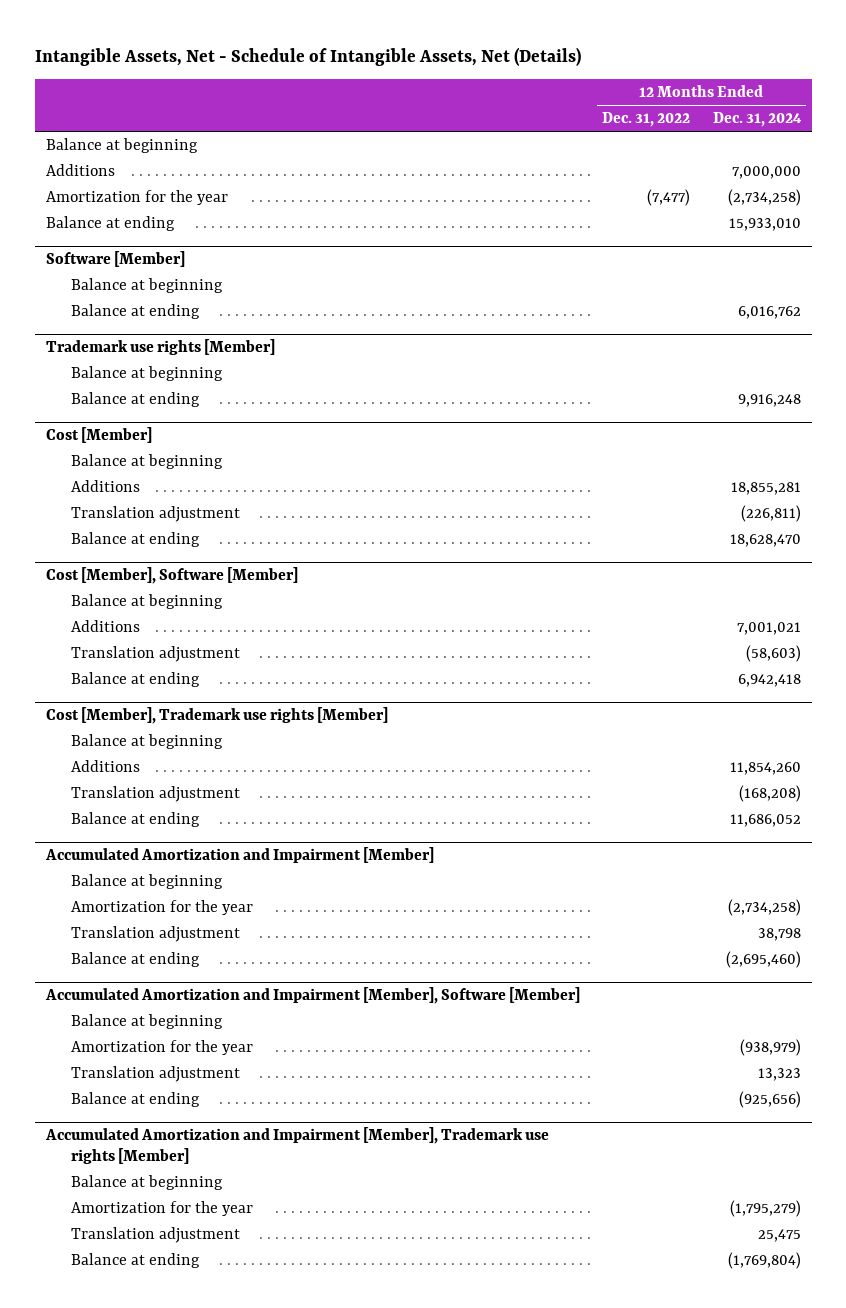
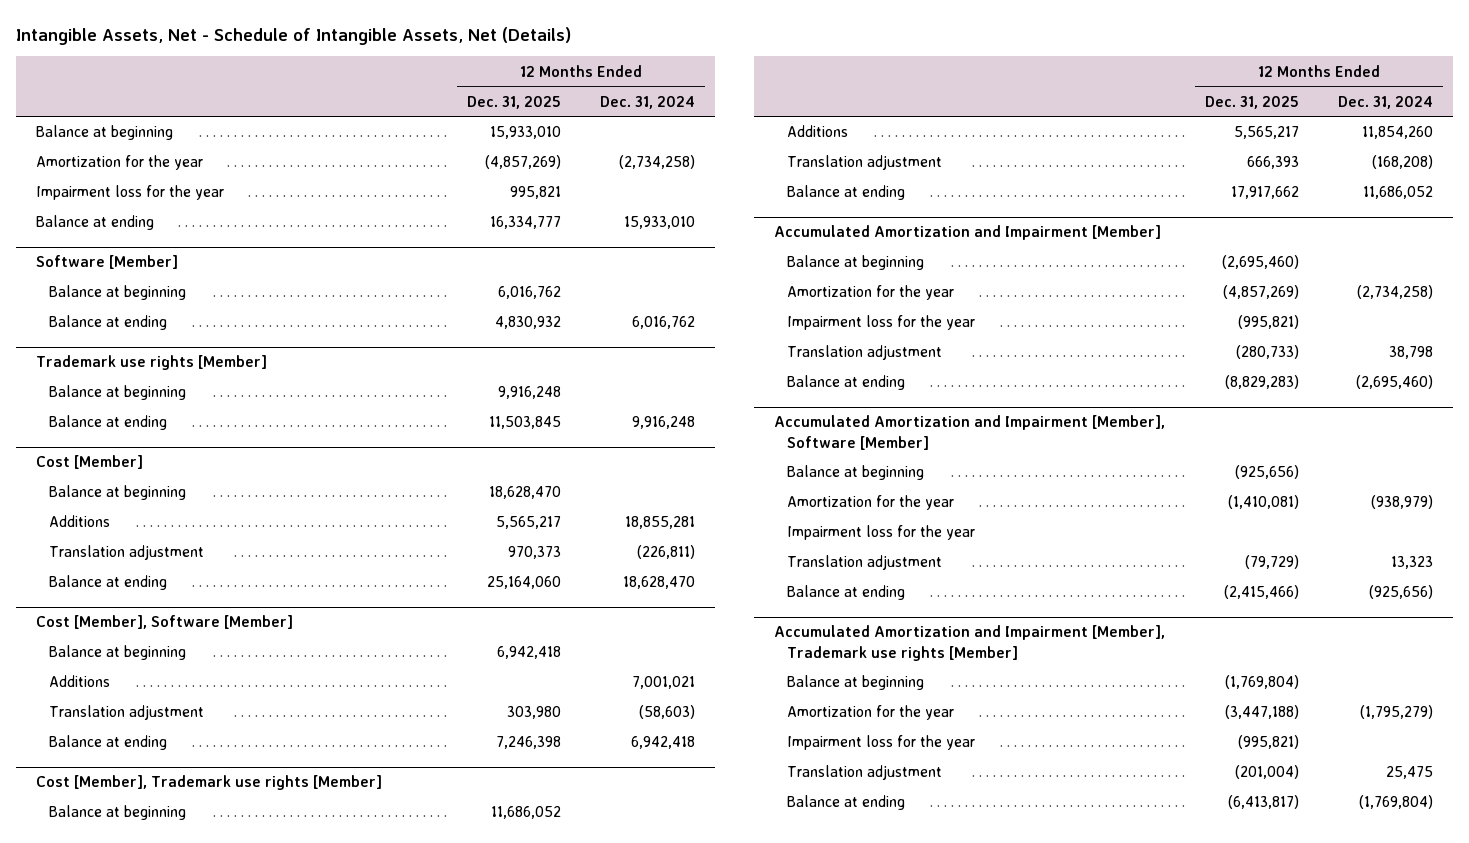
[602,112,691,128] Dec. 31, 2022 -> none
none -> [466,95,561,109] Dec. 31, 2025
[45,164,115,177] Additions -> none
none -> [36,185,225,201] Impairment loss for the year
none -> [787,315,976,331] Impairment loss for the year
none -> [787,525,976,541] Impairment loss for the year
none -> [787,735,976,751] Impairment loss for the year

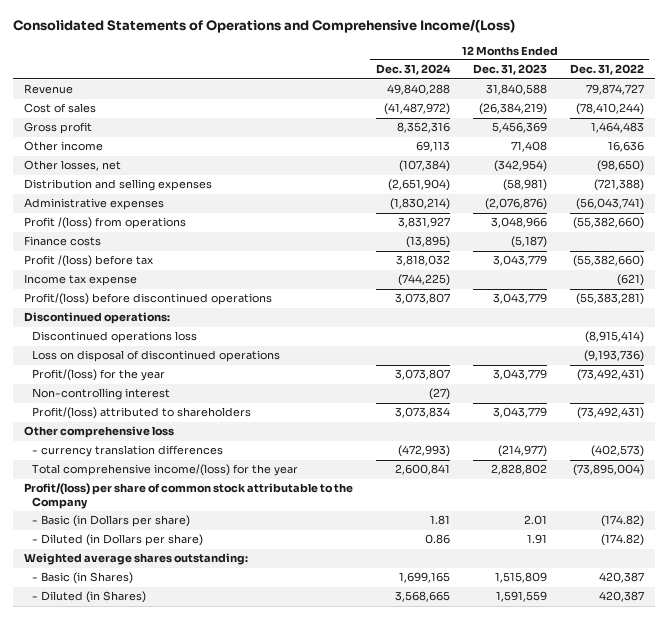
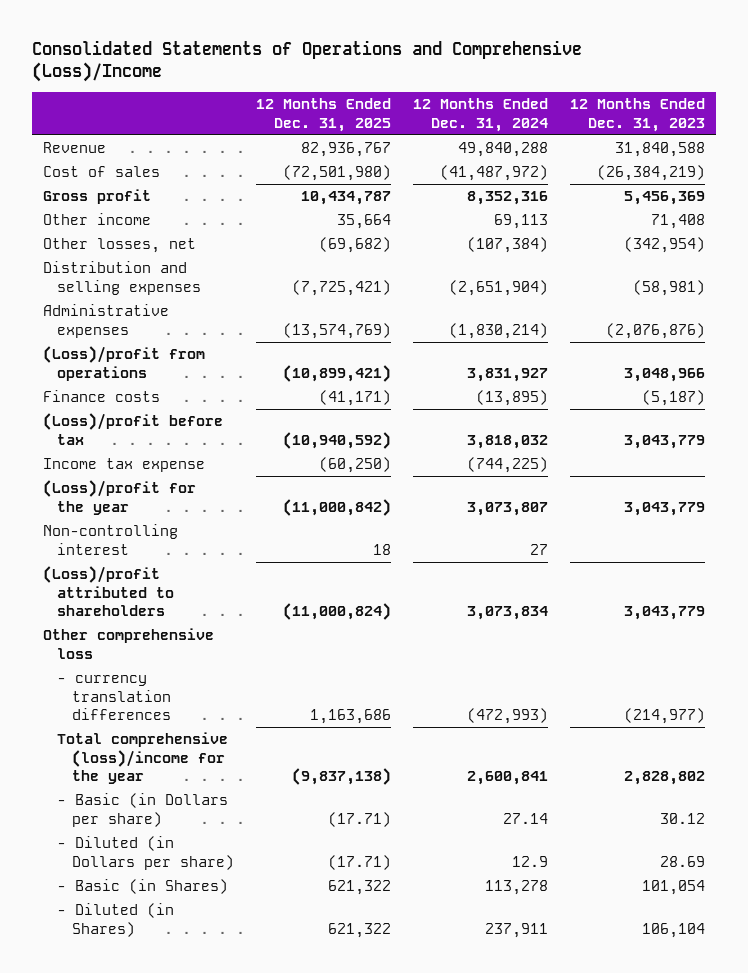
[12,19,515,34] Consolidated Statements of Operations and Comprehensive Income/(Loss) -> [32,39,583,83] Consolidated Statements of Operations and Comprehensive (Loss)/Income
[569,64,644,76] Dec. 31, 2022 -> none
none -> [255,98,391,132] 12 Months Ended Dec. 31, 2025
[24,217,187,230] Profit /(loss) from operations -> [43,346,206,381] (Loss)/profit from operations
[24,255,154,268] Profit /(loss) before tax -> [43,413,224,445] (Loss)/profit before tax
[24,293,273,306] Profit/(loss) before discontinued operations -> none
[24,312,171,325] Discontinued operations: -> none
[32,331,198,344] Discontinued operations loss -> none
[32,350,281,363] Loss on disposal of discontinued operations -> none
[32,369,166,382] Profit/(loss) for the year -> [43,480,197,515] (Loss)/profit for the year
[428,388,450,401] (27) -> [529,543,548,555] 27
[32,407,252,420] Profit/(loss) attributed to shareholders -> [43,566,175,617] (Loss)/profit attributed to shareholders
[24,483,354,510] Profit/(loss) per share of common stock attributable to the Company -> none
[24,553,249,566] Weighted average shares outstanding: -> none
[32,464,299,477] Total comprehensive income/(loss) for the year -> [57,732,229,785] Total comprehensive (loss)/income for the year
[429,515,450,526] 1.81 -> [502,812,548,824] 27.14
[523,515,547,526] 2.01 -> [659,812,705,824] 30.12
[424,534,450,545] 0.86 -> [511,855,548,867] 12.9
[526,534,547,545] 1.91 -> [659,855,705,867] 28.69
[398,572,450,584] 1,699,165 -> [484,880,548,896] 113,278
[494,572,547,584] 1,515,809 -> [641,880,705,896] 101,054
[394,591,450,603] 3,568,665 -> [484,922,548,938] 237,911
[495,591,547,603] 1,591,559 -> [641,922,705,938] 106,104

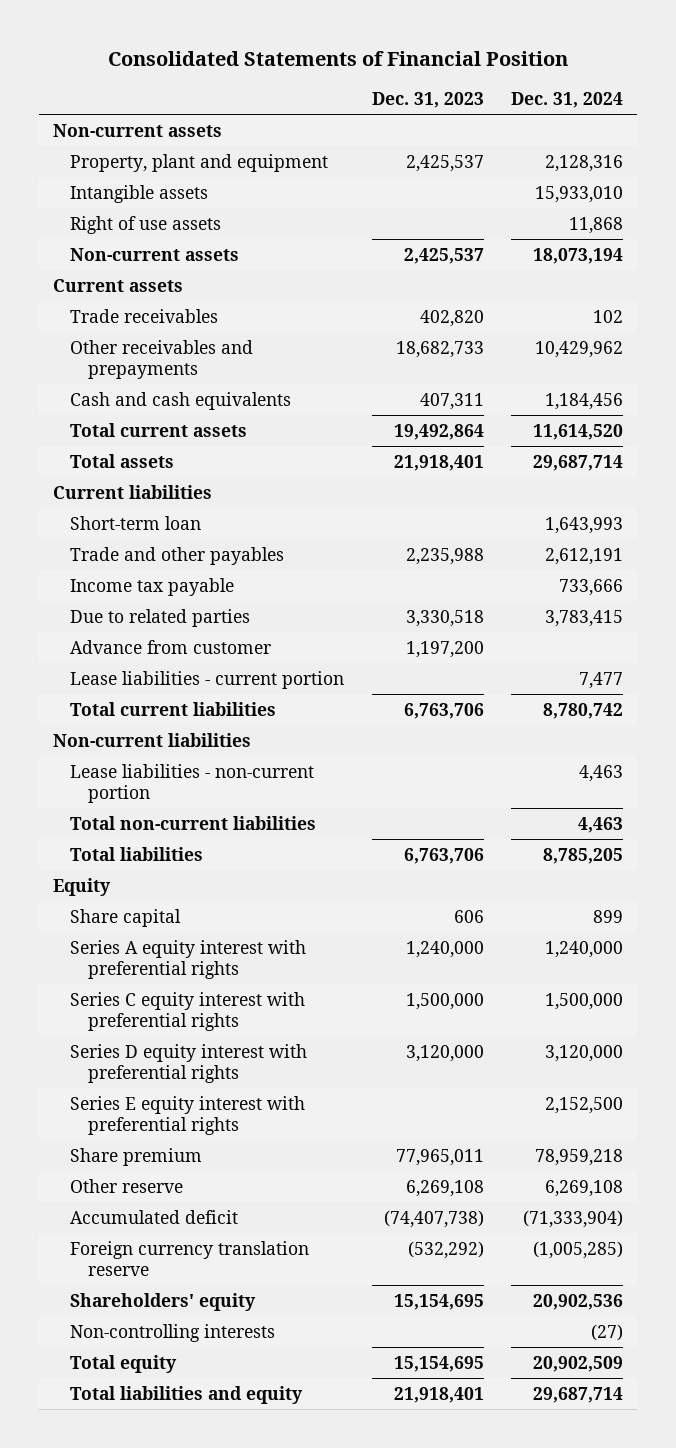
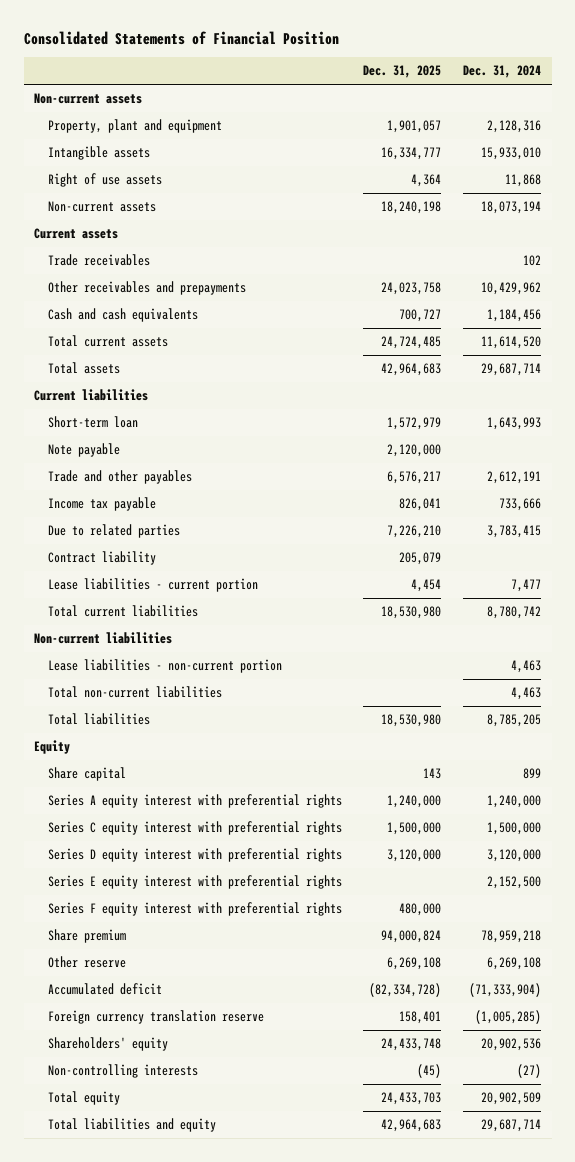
[371,91,484,108] Dec. 31, 2023 -> none
none -> [363,65,442,79] Dec. 31, 2025
none -> [47,443,120,458] Note payable
[70,639,272,654] Advance from customer -> [47,551,156,566] Contract liability
none -> [47,902,342,917] Series F equity interest with preferential rights

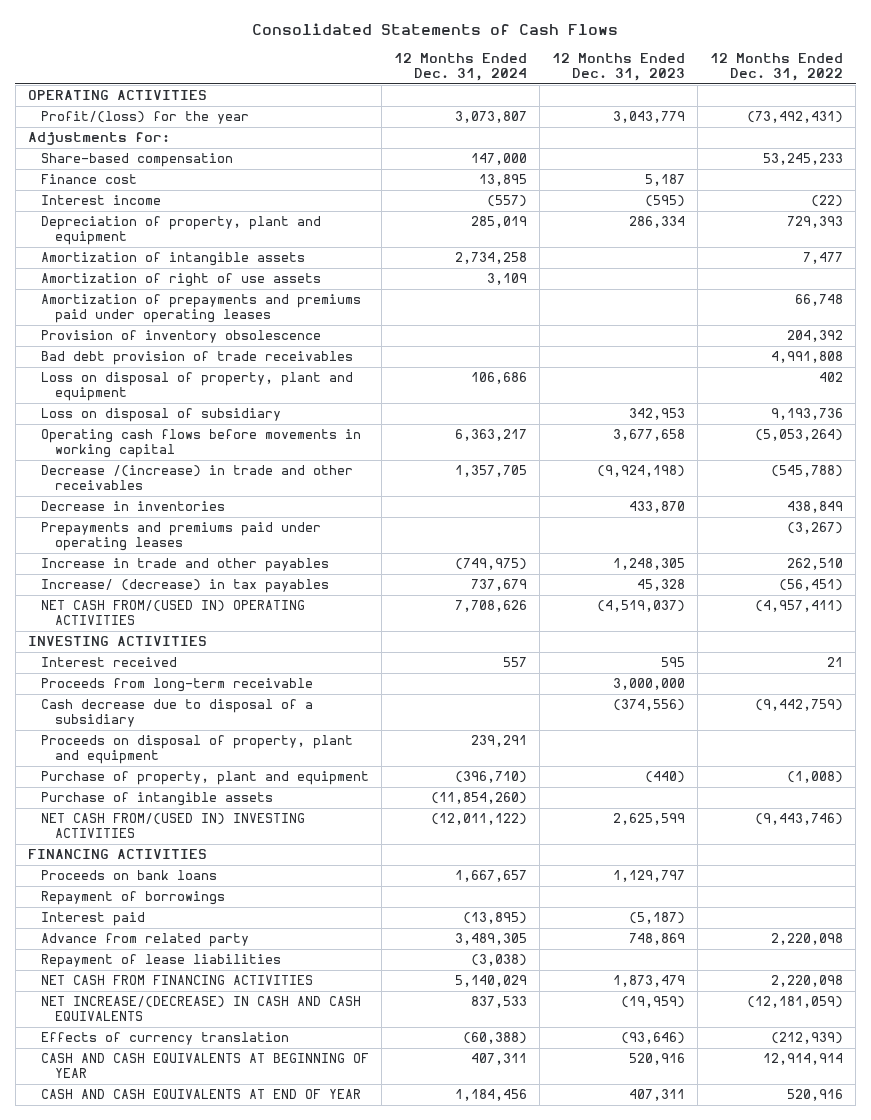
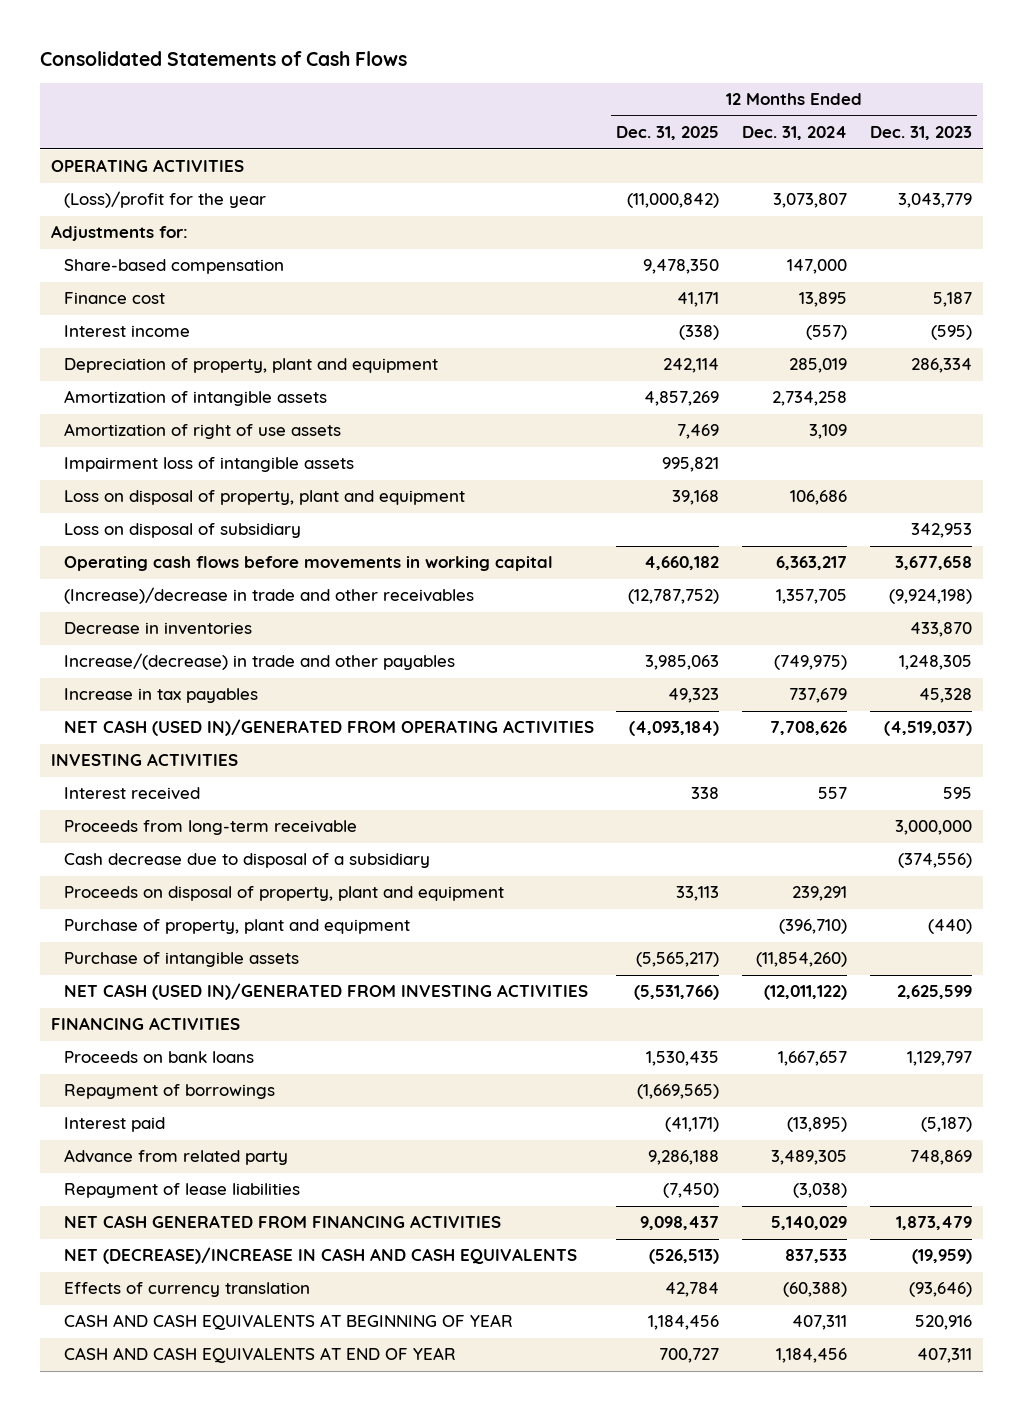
[710,53,844,82] 12 Months Ended Dec. 31, 2022 -> none
none -> [616,126,720,141] Dec. 31, 2025
[41,111,250,125] Profit/(loss) for the year -> [63,191,266,209] (Loss)/profit for the year
[41,294,362,324] Amortization of prepayments and premiums paid under operating leases -> none
[41,330,322,344] Provision of inventory obsolescence -> none
[41,351,354,366] Bad debt provision of trade receivables -> none
none -> [63,457,354,473] Impairment loss of intangible assets
[41,465,354,491] Decrease /(increase) in trade and other receivables -> [63,587,474,605] (Increase)/decrease in trade and other receivables
[41,522,322,552] Prepayments and premiums paid under operating leases -> none
[41,558,330,573] Increase in trade and other payables -> [63,653,455,671] Increase/(decrease) in trade and other payables
[41,579,330,594] Increase/ (decrease) in tax payables -> [63,688,258,704] Increase in tax payables
[41,600,306,626] NET CASH FROM/(USED IN) OPERATING ACTIVITIES -> [63,719,594,737] NET CASH (USED IN)/GENERATED FROM OPERATING ACTIVITIES
[41,813,306,839] NET CASH FROM/(USED IN) INVESTING ACTIVITIES -> [63,983,588,1001] NET CASH (USED IN)/GENERATED FROM INVESTING ACTIVITIES
[41,975,314,986] NET CASH FROM FINANCING ACTIVITIES -> [63,1215,501,1229] NET CASH GENERATED FROM FINANCING ACTIVITIES
[41,996,362,1022] NET INCREASE/(DECREASE) IN CASH AND CASH EQUIVALENTS -> [63,1247,577,1265] NET (DECREASE)/INCREASE IN CASH AND CASH EQUIVALENTS

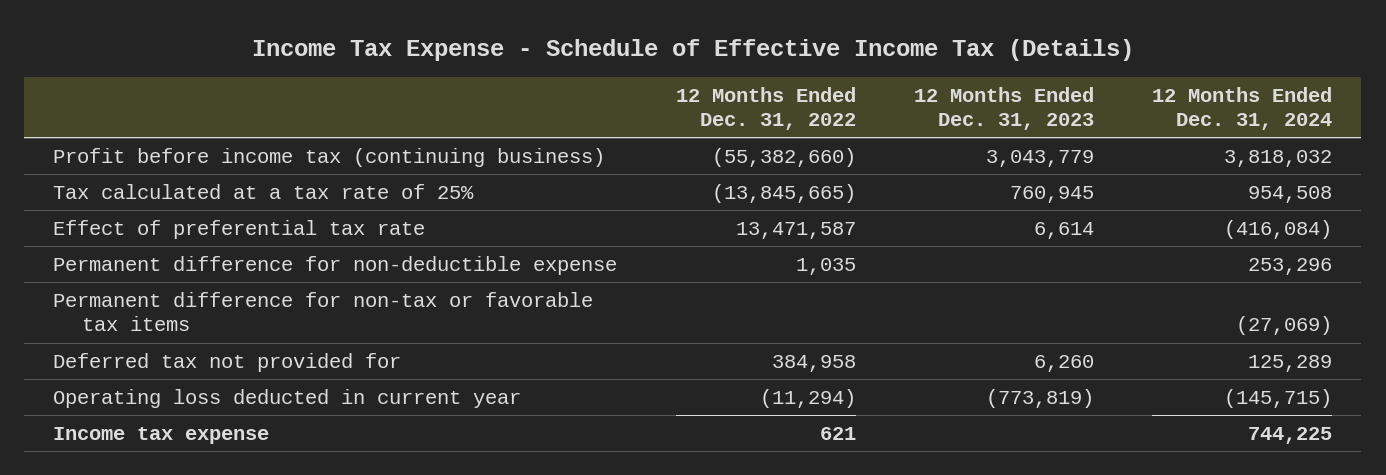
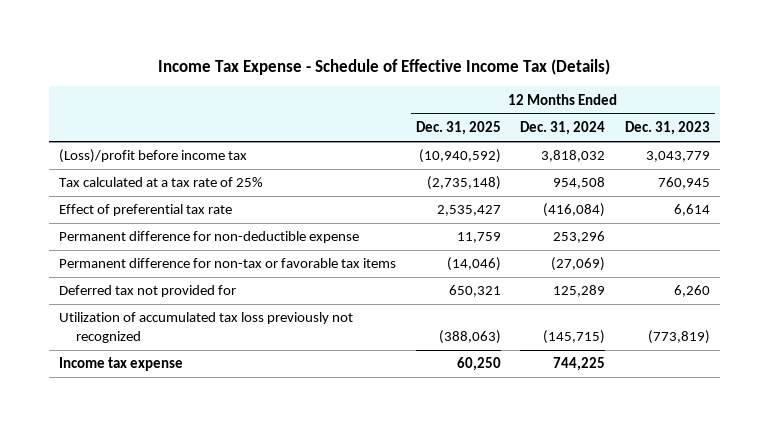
[675,86,856,131] 12 Months Ended Dec. 31, 2022 -> none
none -> [415,121,501,136] Dec. 31, 2025
[53,147,606,167] Profit before income tax (continuing business) -> [58,149,247,164] (Loss)/profit before income tax
[53,388,522,408] Operating loss deducted in current year -> [58,312,353,343] Utilization of accumulated tax loss previously not recognized

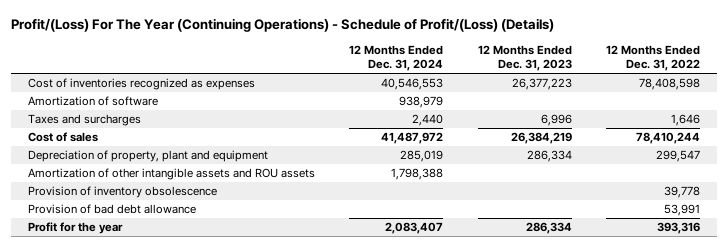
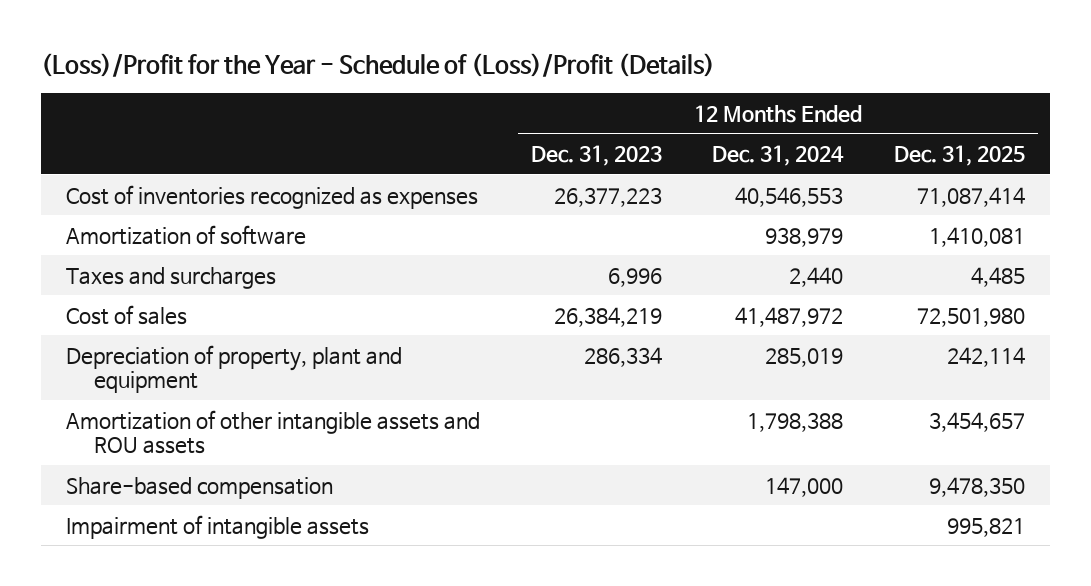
[10,18,554,33] Profit/(Loss) For The Year (Continuing Operations) - Schedule of Profit/(Loss) (Details) -> [40,52,715,77] (Loss)/Profit for the Year - Schedule of (Loss)/Profit (Details)
[606,45,701,72] 12 Months Ended Dec. 31, 2022 -> none
none -> [894,145,1026,167] Dec. 31, 2025
[28,186,218,199] Provision of inventory obsolescence -> none
[28,204,197,215] Provision of bad debt allowance -> none
[28,222,124,235] Profit for the year -> none
none -> [65,476,333,499] Share-based compensation
none -> [65,514,369,539] Impairment of intangible assets

